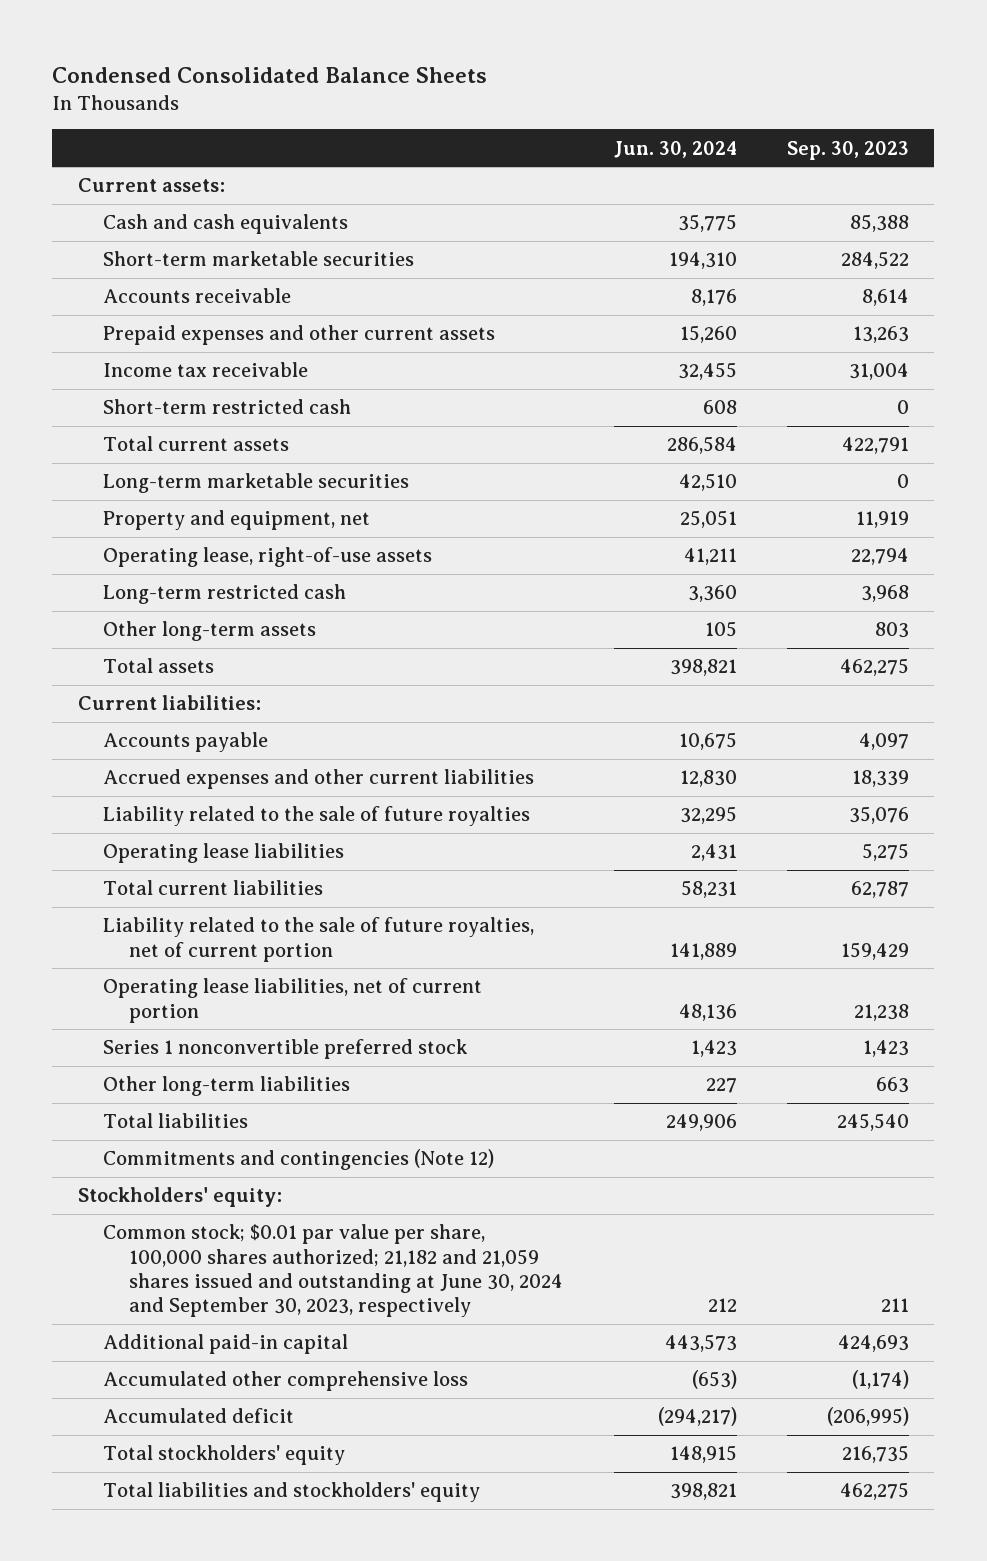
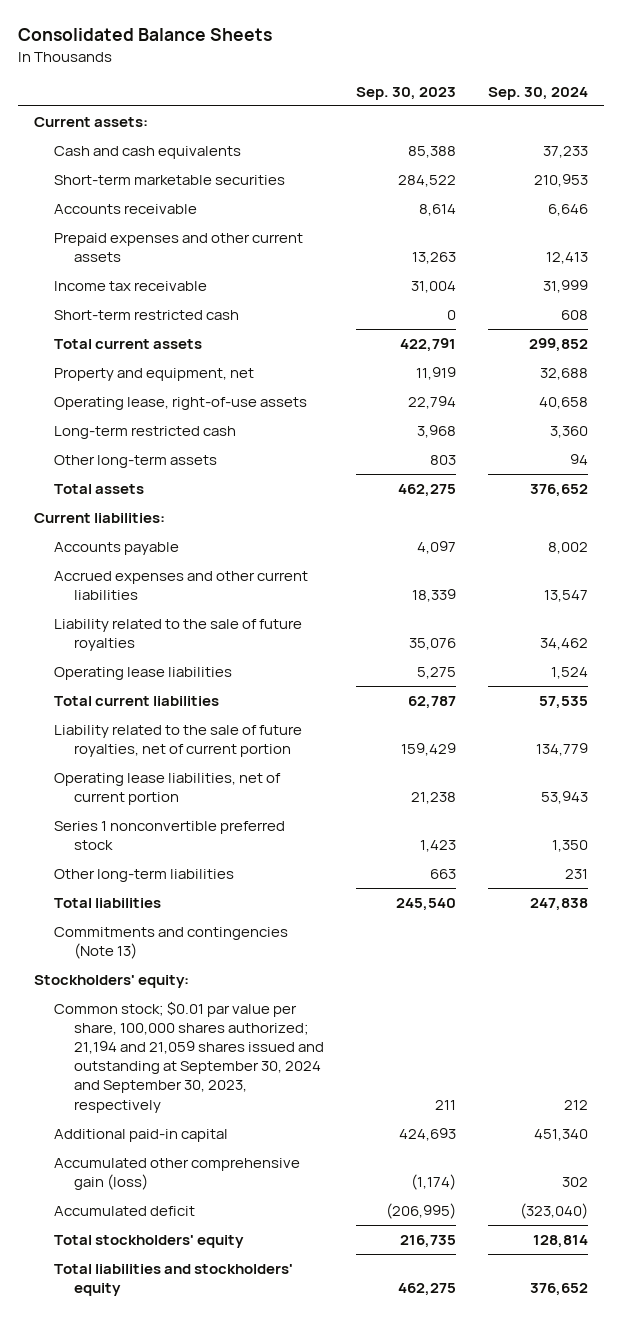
[52,67,488,84] Condensed Consolidated Balance Sheets -> [18,28,273,42] Consolidated Balance Sheets
[613,140,737,158] Jun. 30, 2024 -> none
none -> [487,86,588,100] Sep. 30, 2024
[103,473,410,494] Long-term marketable securities -> none
[103,1149,495,1171] Commitments and contingencies (Note 12) -> [53,926,288,960] Commitments and contingencies (Note 13)
[103,1224,564,1318] Common stock; $0.01 par value per share, 100,000 shares authorized; 21,182 and 21,059 shares issued and outstanding at June 30, 2024 and September 30, 2023, respectively -> [53,1000,324,1113] Common stock; $0.01 par value per share, 100,000 shares authorized; 21,194 and 21,059 shares issued and outstanding at September 30, 2024 and September 30, 2023, respectively
[103,1371,469,1392] Accumulated other comprehensive loss -> [53,1157,300,1191] Accumulated other comprehensive gain (loss)

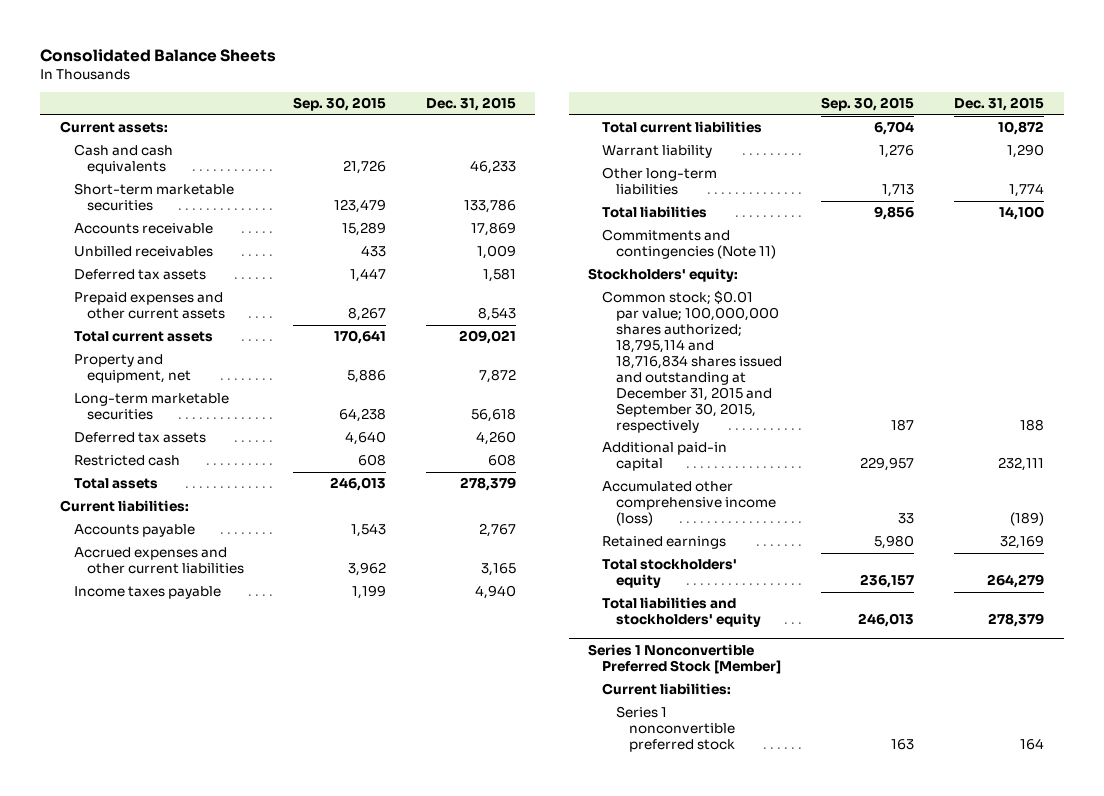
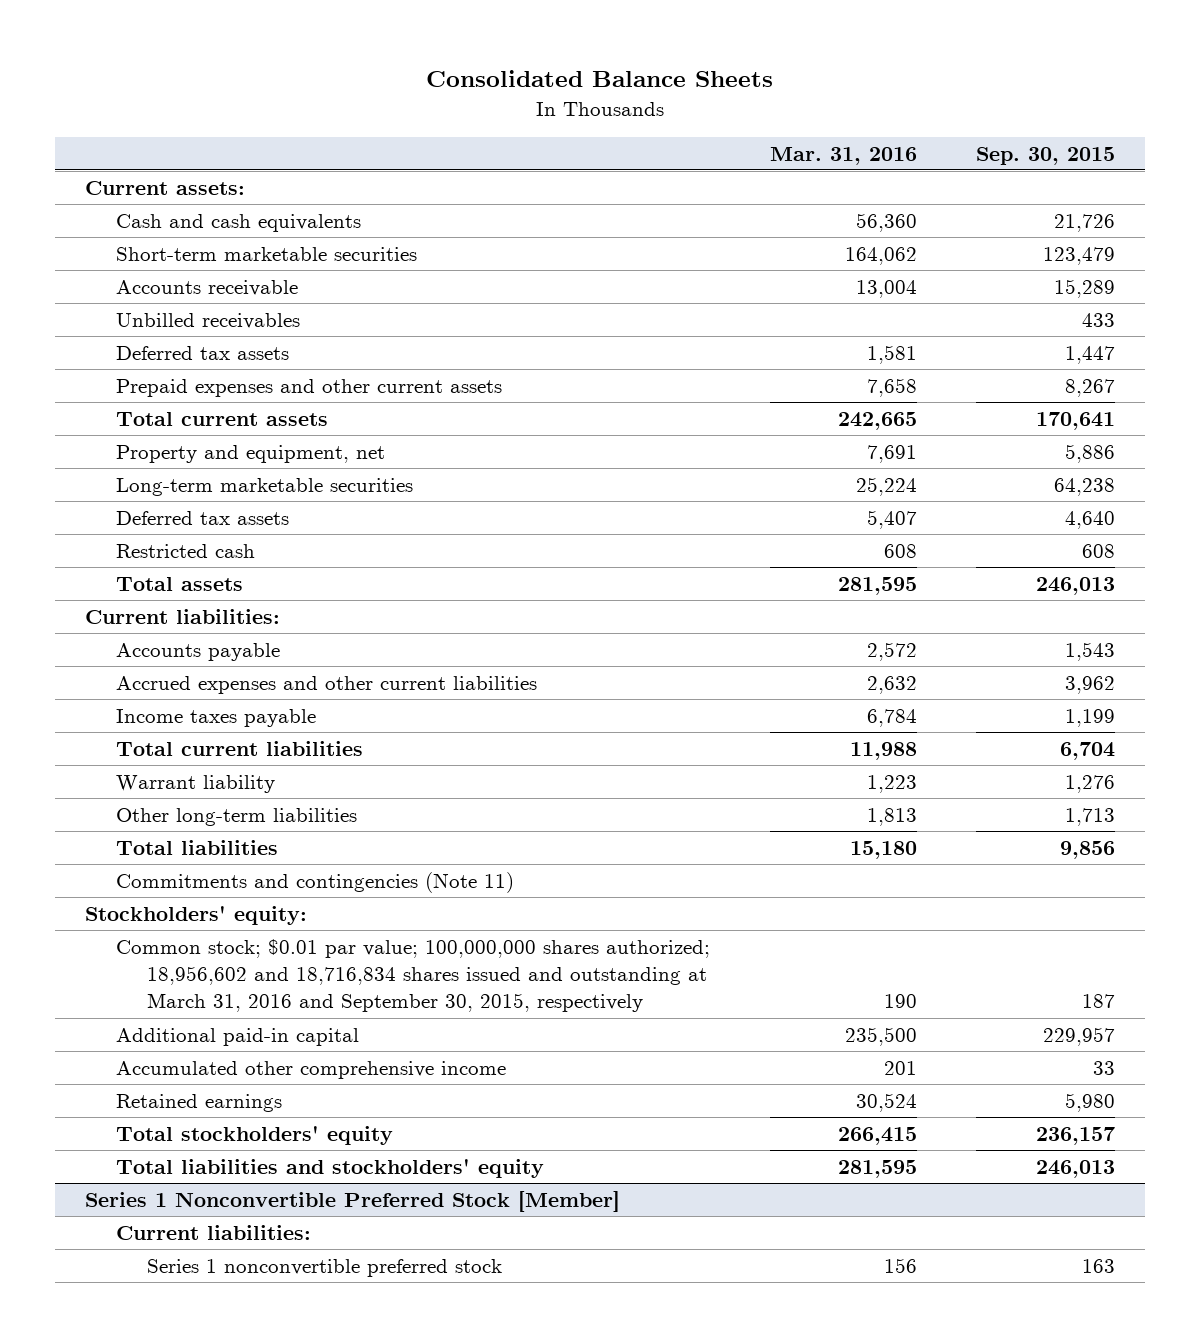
[425,97,516,112] Dec. 31, 2015 -> none
none -> [769,146,917,165] Mar. 31, 2016
[602,290,782,434] Common stock; $0.01 par value; 100,000,000 shares authorized; 18,795,114 and 18,716,834 shares issued and outstanding at December 31, 2015 and September 30, 2015, respectively -> [116,938,711,1013] Common stock; $0.01 par value; 100,000,000 shares authorized; 18,956,602 and 18,716,834 shares issued and outstanding at March 31, 2016 and September 30, 2015, respectively
[602,481,776,527] Accumulated other comprehensive income (loss) -> [116,1060,507,1079] Accumulated other comprehensive income

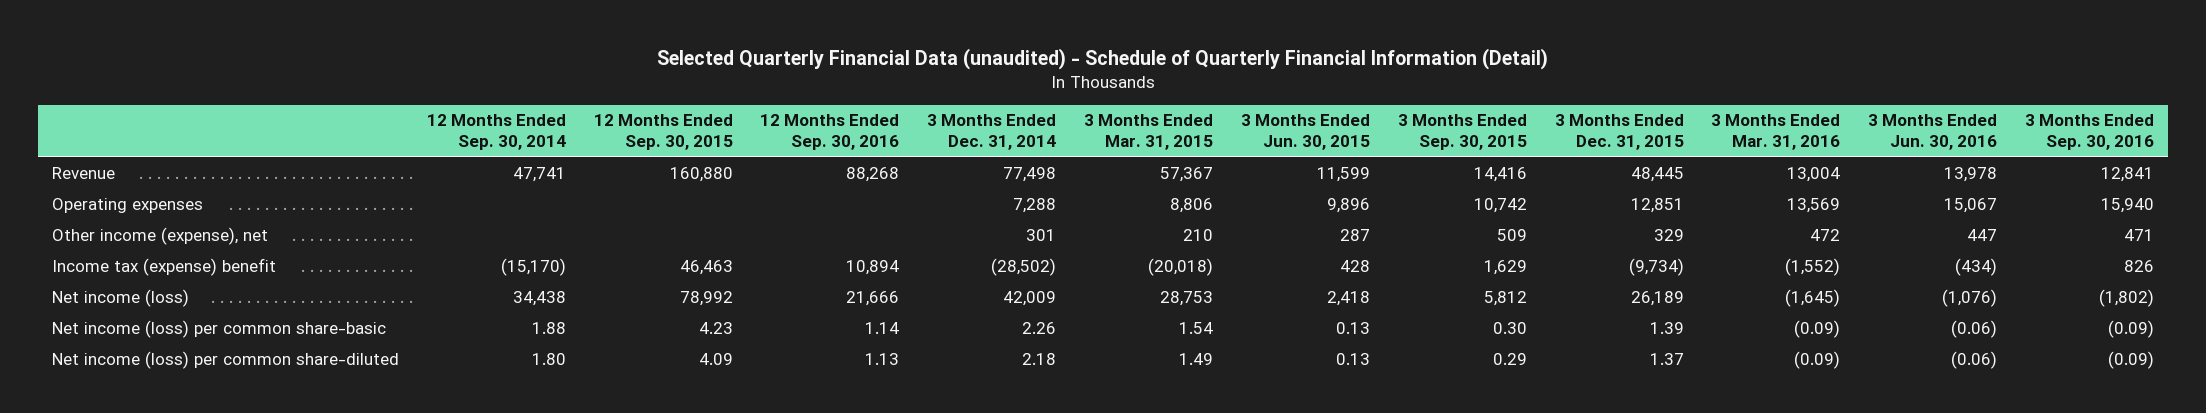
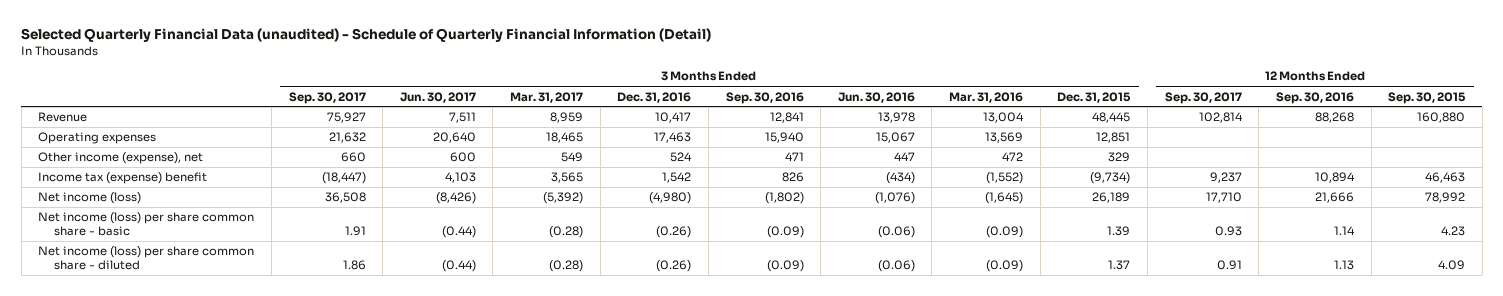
[426,114,566,151] 12 Months Ended Sep. 30, 2014 -> none
[927,114,1057,151] 3 Months Ended Dec. 31, 2014 -> none
[1084,114,1214,151] 3 Months Ended Mar. 31, 2015 -> none
[1240,114,1370,151] 3 Months Ended Jun. 30, 2015 -> none
[1397,114,1527,151] 3 Months Ended Sep. 30, 2015 -> none
none -> [288,91,366,104] Sep. 30, 2017
none -> [399,91,476,103] Jun. 30, 2017
none -> [510,91,584,103] Mar. 31, 2017
none -> [617,91,692,103] Dec. 31, 2016
none -> [1164,91,1242,104] Sep. 30, 2017
[52,320,387,339] Net income (loss) per common share-basic -> [38,212,255,236] Net income (loss) per share common share - basic
[52,351,400,370] Net income (loss) per common share-diluted -> [38,246,255,270] Net income (loss) per share common share - diluted

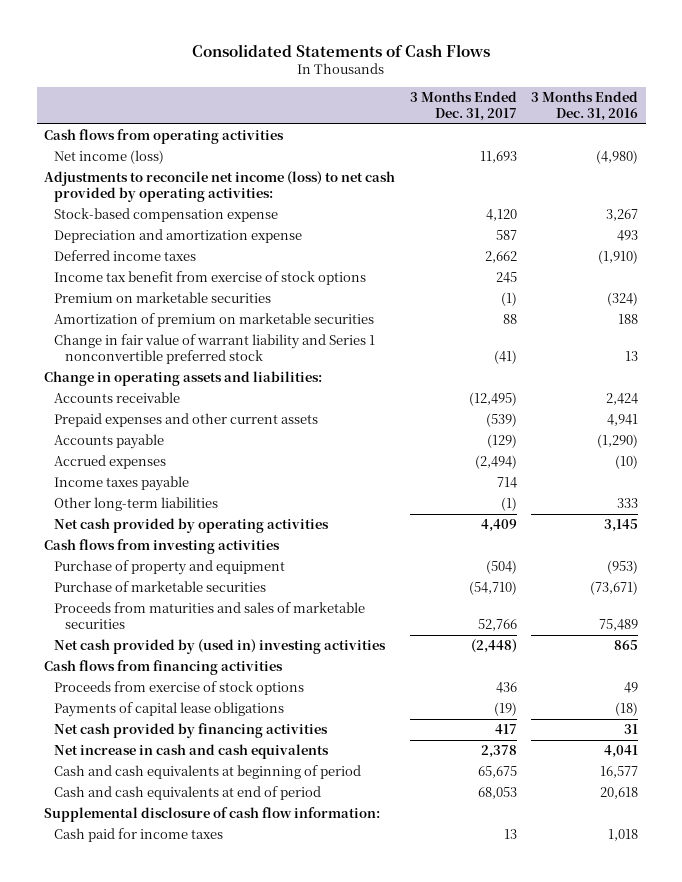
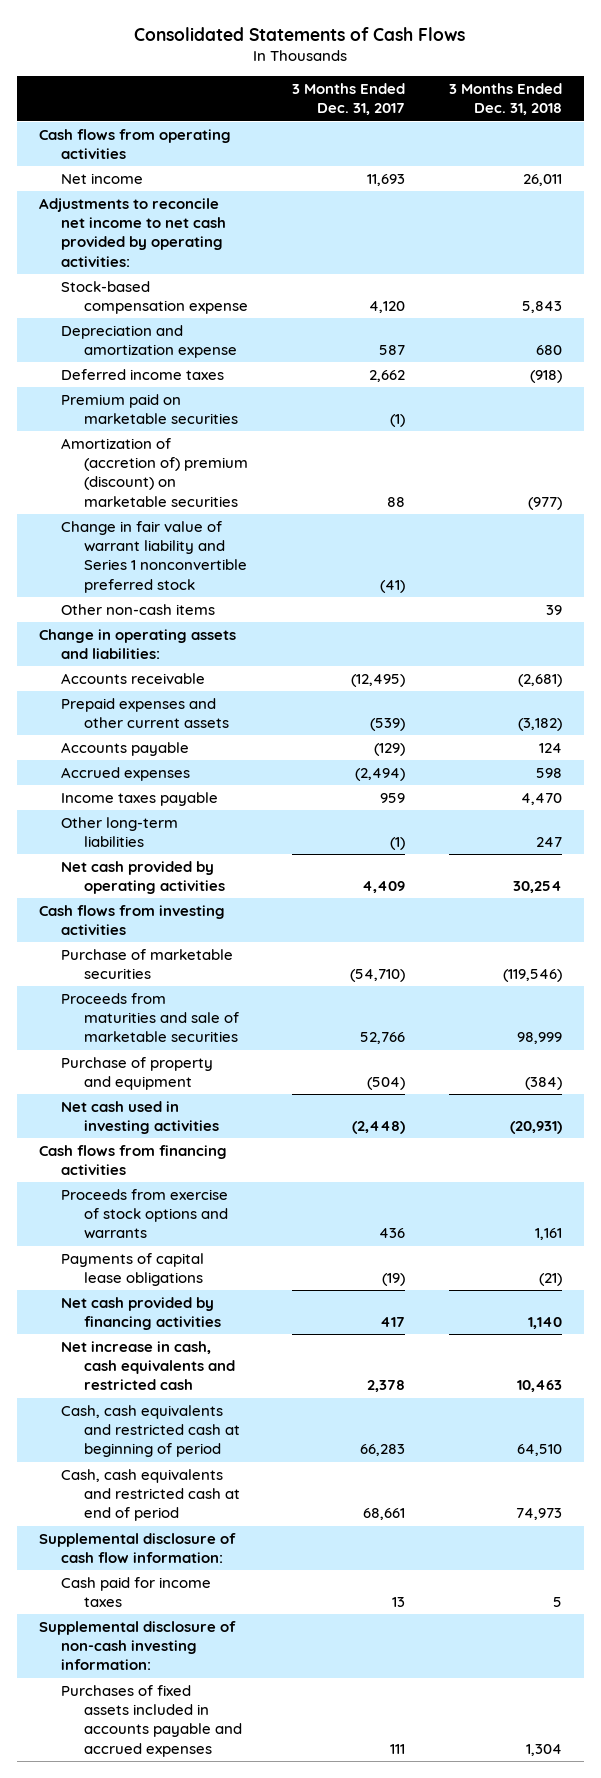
[531,91,639,121] 3 Months Ended Dec. 31, 2016 -> none
none -> [448,83,562,116] 3 Months Ended Dec. 31, 2018
[54,150,165,165] Net income (loss) -> [61,173,144,185] Net income
[43,171,395,202] Adjustments to reconcile net income (loss) to net cash provided by operating activities: -> [39,198,227,267] Adjustments to reconcile net income to net cash provided by operating activities:
[54,271,367,286] Income tax benefit from exercise of stock options -> none
[54,292,272,304] Premium on marketable securities -> [61,394,238,425] Premium paid on marketable securities
[54,313,375,328] Amortization of premium on marketable securities -> [61,438,248,507] Amortization of (accretion of) premium (discount) on marketable securities
none -> [61,604,216,616] Other non-cash items
[496,477,517,489] 714 -> [379,793,405,804] 959
[54,602,366,629] Proceeds from maturities and sales of marketable securities -> [61,993,239,1043] Proceeds from maturities and sale of marketable securities
[54,560,286,576] Purchase of property and equipment -> [61,1057,214,1091] Purchase of property and equipment
[54,639,387,655] Net cash provided by (used in) investing activities -> [61,1101,219,1135] Net cash used in investing activities
[54,681,305,696] Proceeds from exercise of stock options -> [61,1189,229,1240] Proceeds from exercise of stock options and warrants
[54,744,330,760] Net increase in cash and cash equivalents -> [61,1341,235,1391] Net increase in cash, cash equivalents and restricted cash
[54,765,362,780] Cash and cash equivalents at beginning of period -> [61,1405,240,1458] Cash, cash equivalents and restricted cash at beginning of period
[477,766,517,779] 65,675 -> [359,1444,405,1457] 66,283
[54,786,322,801] Cash and cash equivalents at end of period -> [61,1469,240,1522] Cash, cash equivalents and restricted cash at end of period
[477,787,517,800] 68,053 -> [362,1508,405,1521] 68,661
none -> [39,1621,237,1671] Supplemental disclosure of non-cash investing information:
none -> [61,1685,242,1757] Purchases of fixed assets included in accounts payable and accrued expenses

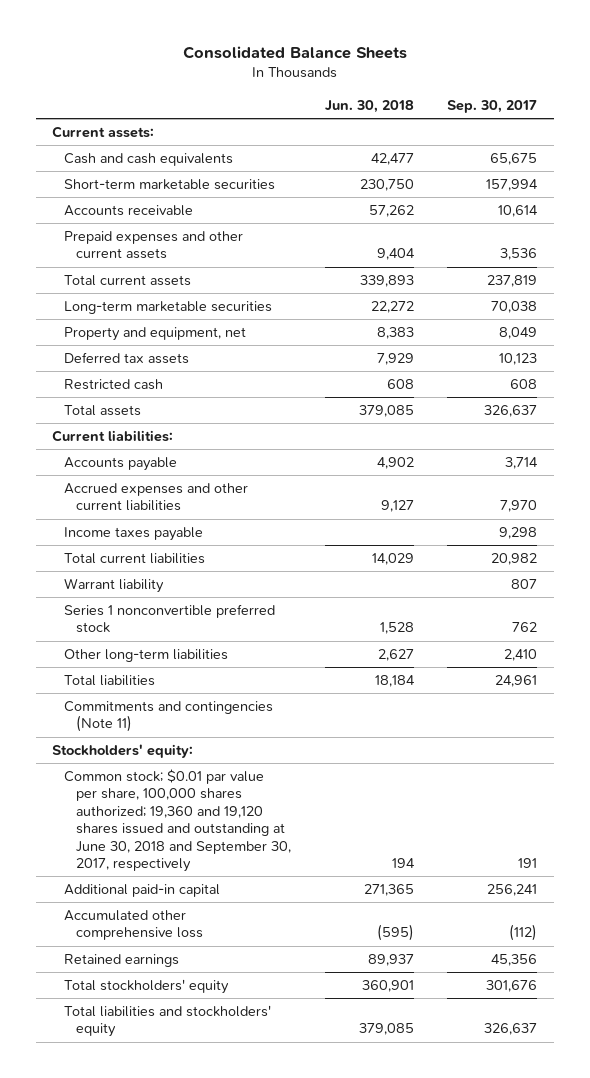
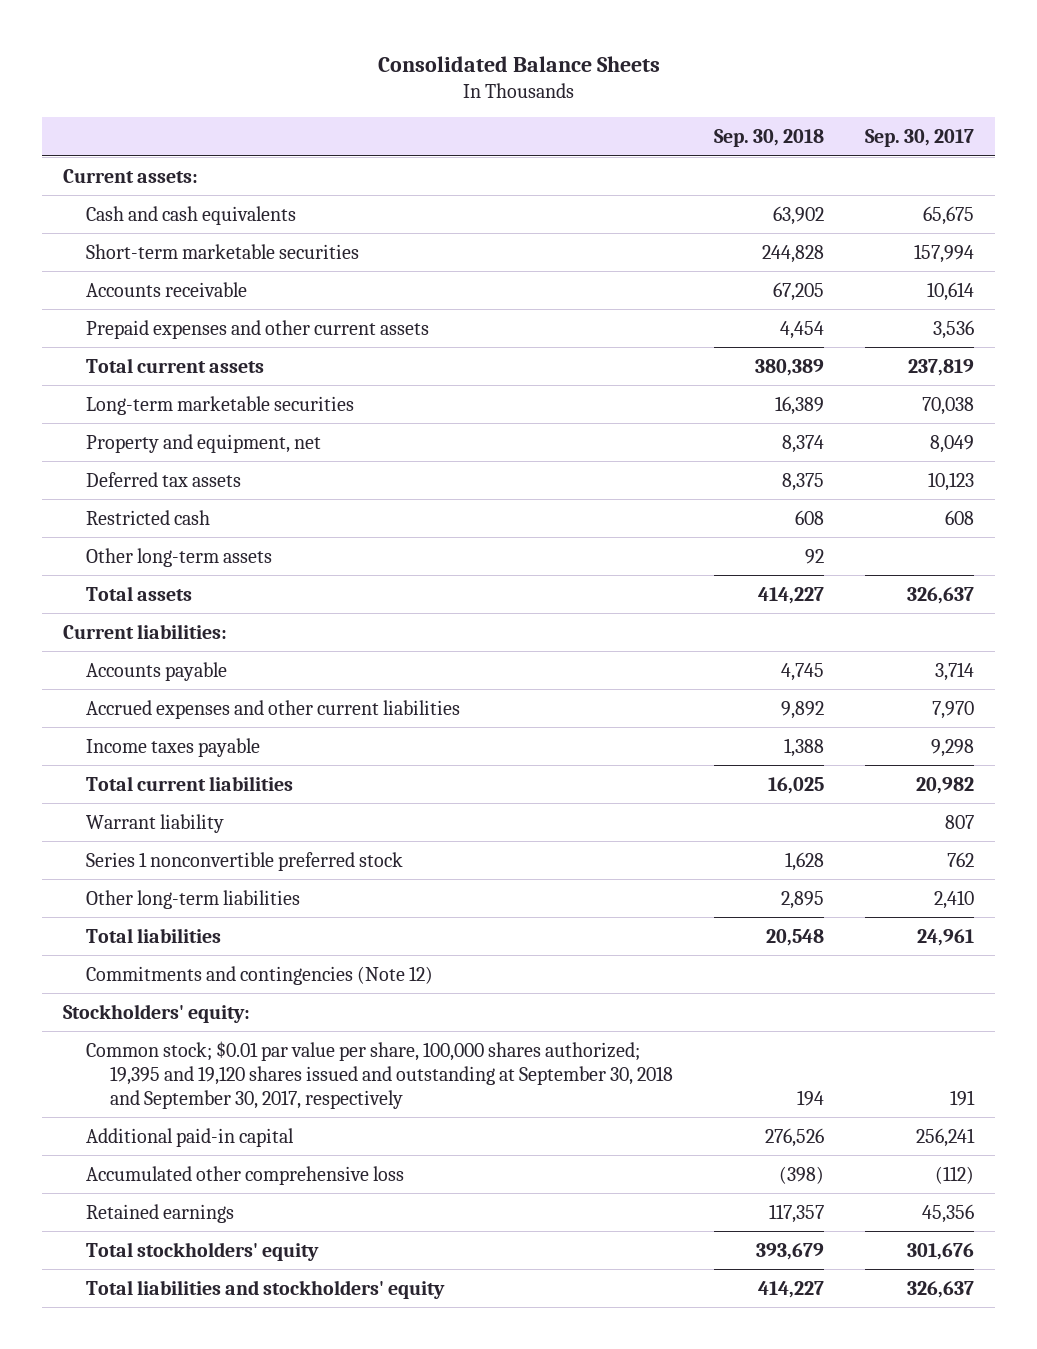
[324,99,414,113] Jun. 30, 2018 -> none
none -> [714,129,825,148] Sep. 30, 2018
none -> [86,547,273,567] Other long-term assets
[64,700,274,733] Commitments and contingencies (Note 11) -> [86,965,434,985] Commitments and contingencies (Note 12)
[64,768,292,872] Common stock; $0.01 par value per share, 100,000 shares authorized; 19,360 and 19,120 shares issued and outstanding at June 30, 2018 and September 30, 2017, respectively -> [86,1040,673,1109] Common stock; $0.01 par value per share, 100,000 shares authorized; 19,395 and 19,120 shares issued and outstanding at September 30, 2018 and September 30, 2017, respectively

